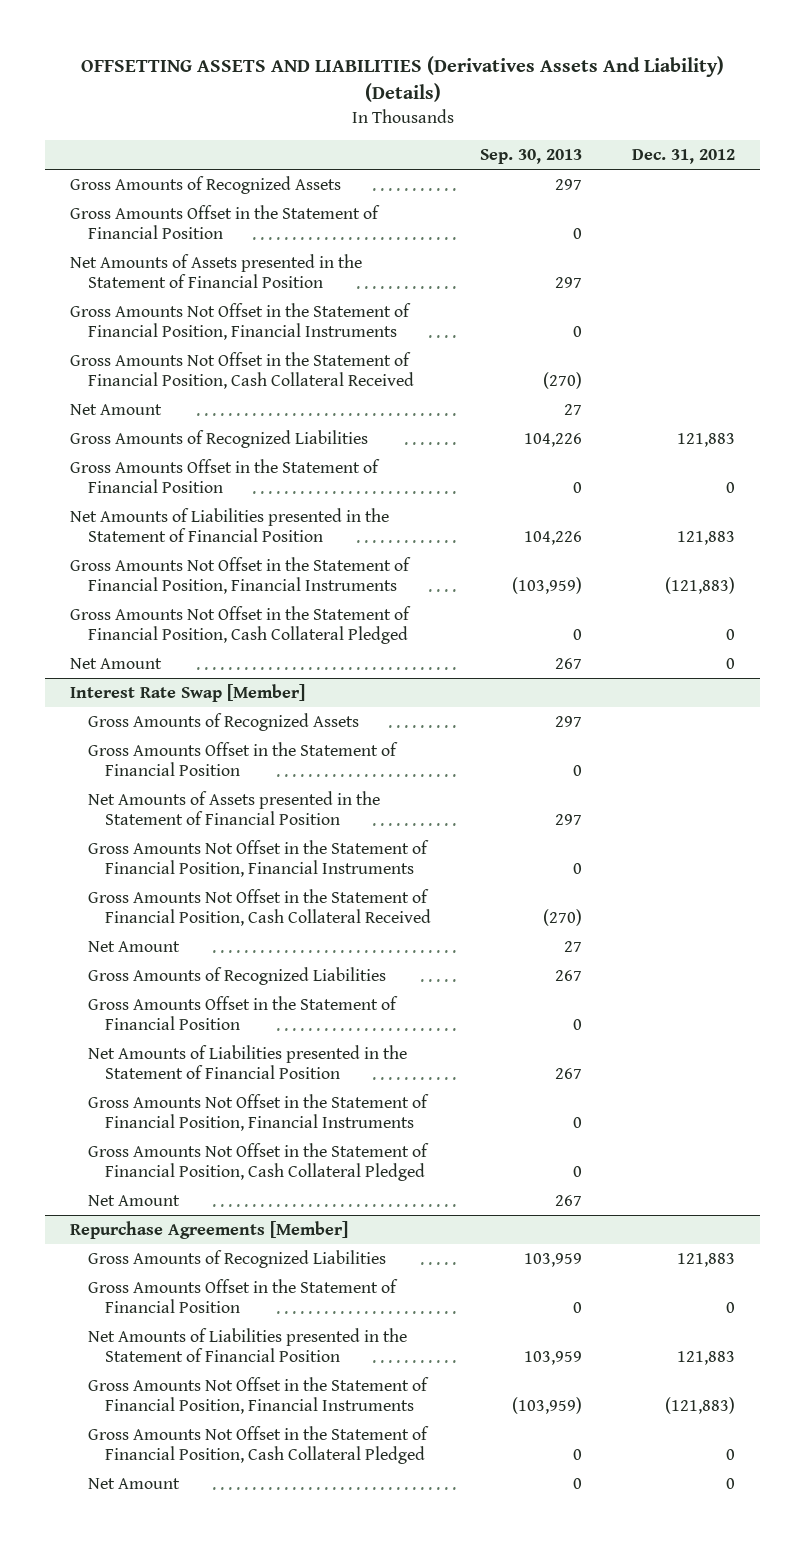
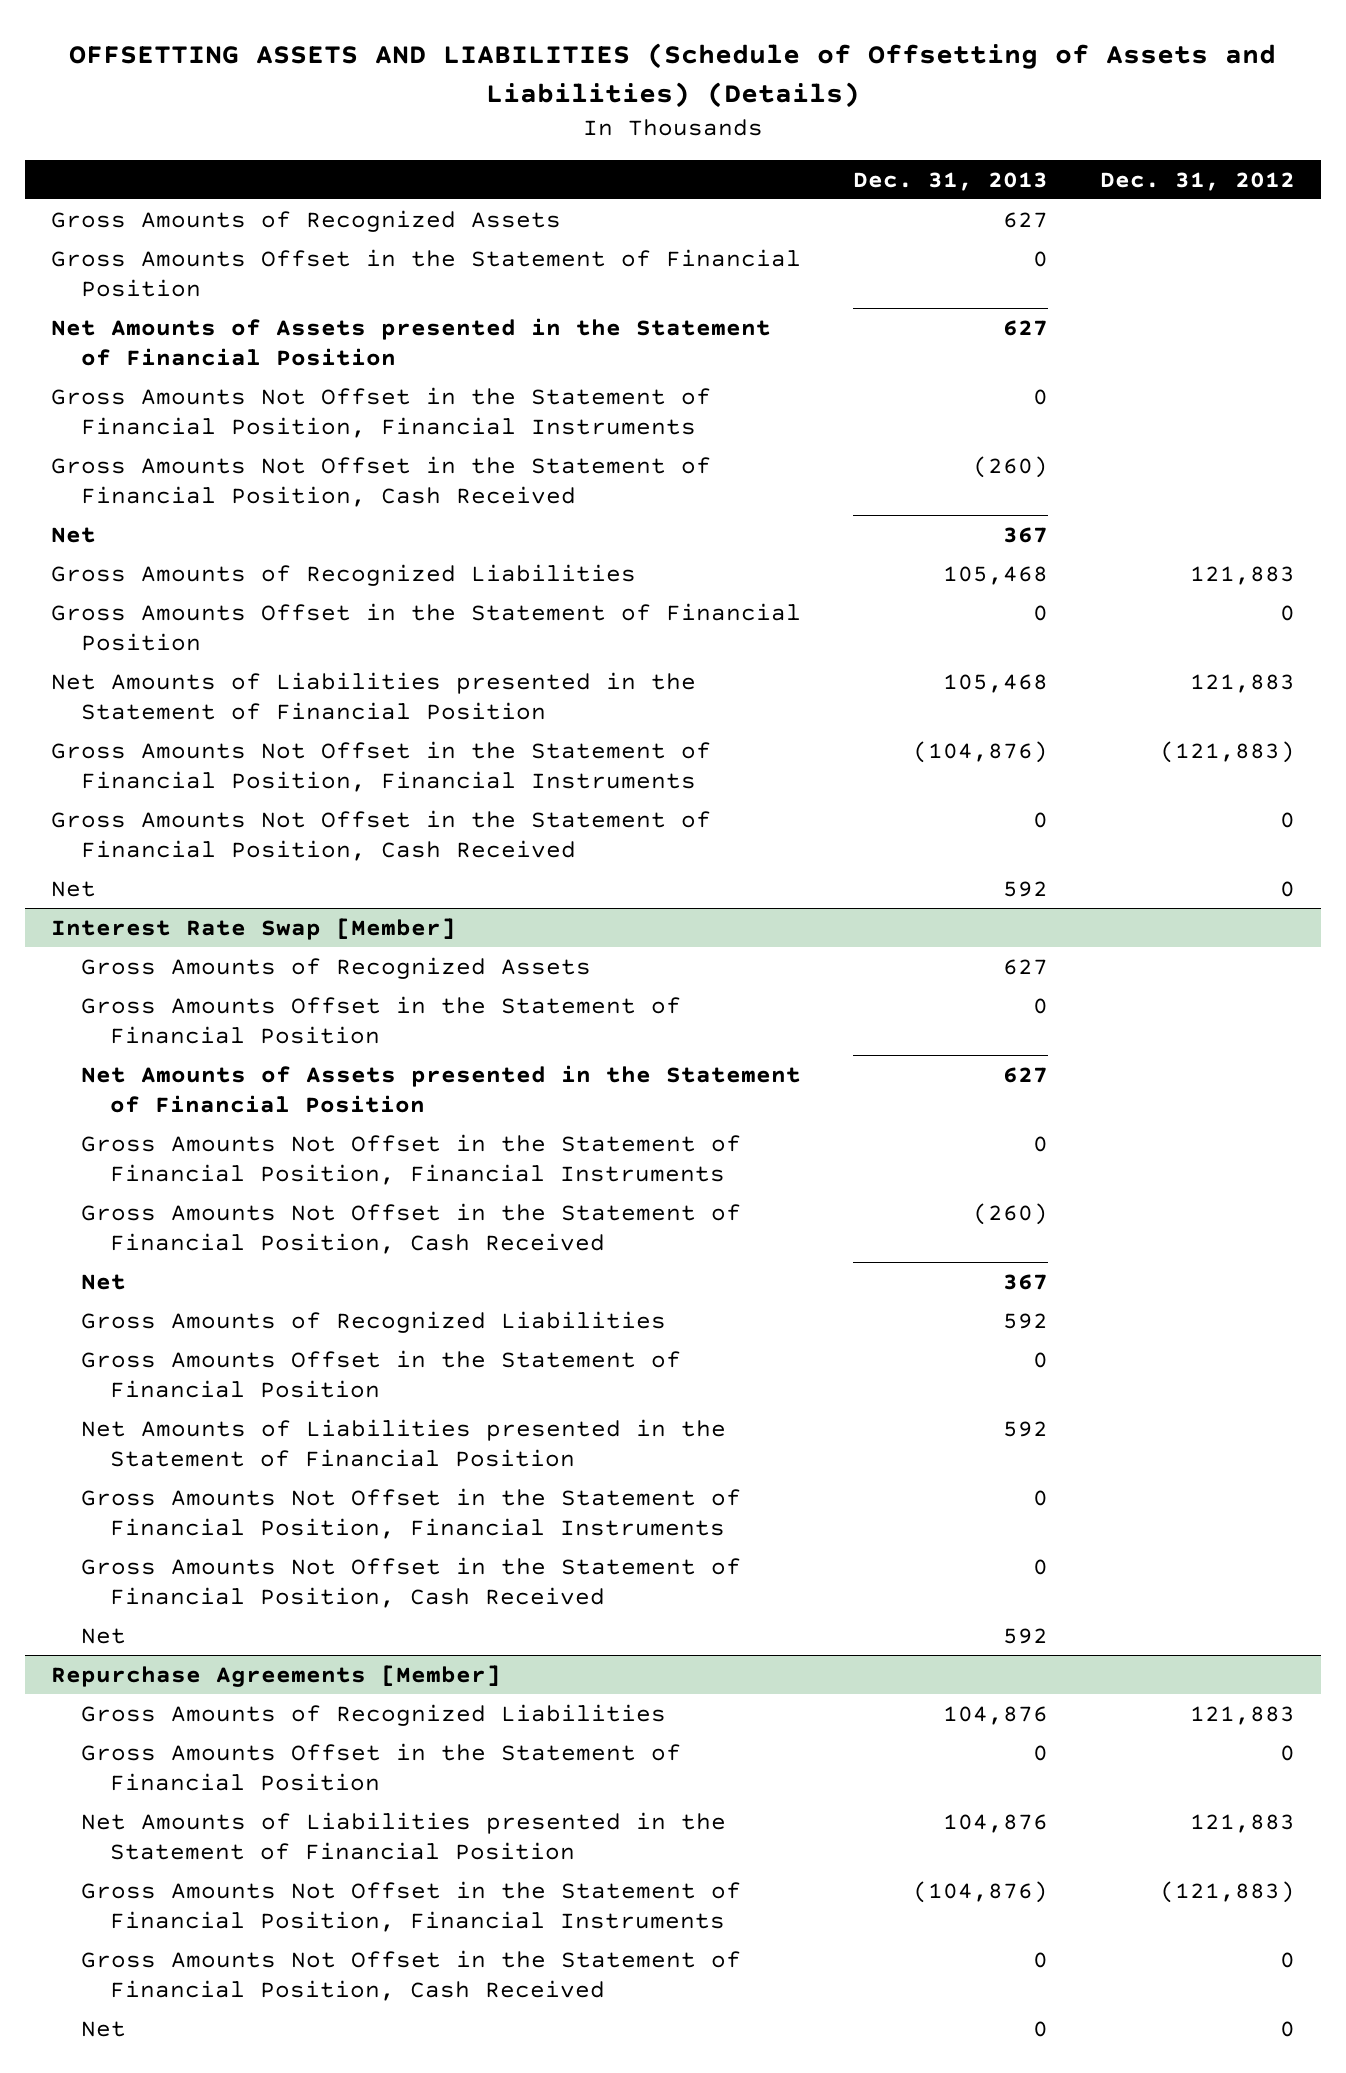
[80,56,724,103] OFFSETTING ASSETS AND LIABILITIES (Derivatives Assets And Liability) (Details) -> [69,43,1277,108] OFFSETTING ASSETS AND LIABILITIES (Schedule of Offsetting of Assets and Liabilities) (Details)
[480,149,583,165] Sep. 30, 2013 -> none
none -> [853,171,1049,191] Dec. 31, 2013
[70,351,414,390] Gross Amounts Not Offset in the Statement of Financial Position, Cash Collateral Received -> [51,455,712,507] Gross Amounts Not Offset in the Statement of Financial Position, Cash Received
[70,403,163,415] Net Amount -> [51,526,97,543] Net
[70,605,412,645] Gross Amounts Not Offset in the Statement of Financial Position, Cash Collateral Pledged -> [51,809,712,861] Gross Amounts Not Offset in the Statement of Financial Position, Cash Received
[70,657,163,669] Net Amount -> [51,880,97,897] Net
[87,888,432,927] Gross Amounts Not Offset in the Statement of Financial Position, Cash Collateral Received -> [80,1202,741,1254] Gross Amounts Not Offset in the Statement of Financial Position, Cash Received
[87,940,180,952] Net Amount -> [80,1273,126,1290] Net
[87,1142,429,1182] Gross Amounts Not Offset in the Statement of Financial Position, Cash Collateral Pledged -> [80,1556,741,1608] Gross Amounts Not Offset in the Statement of Financial Position, Cash Received
[87,1194,180,1206] Net Amount -> [80,1627,126,1644] Net
[87,1425,429,1465] Gross Amounts Not Offset in the Statement of Financial Position, Cash Collateral Pledged -> [80,1949,741,2001] Gross Amounts Not Offset in the Statement of Financial Position, Cash Received
[87,1477,180,1489] Net Amount -> [80,2020,126,2037] Net

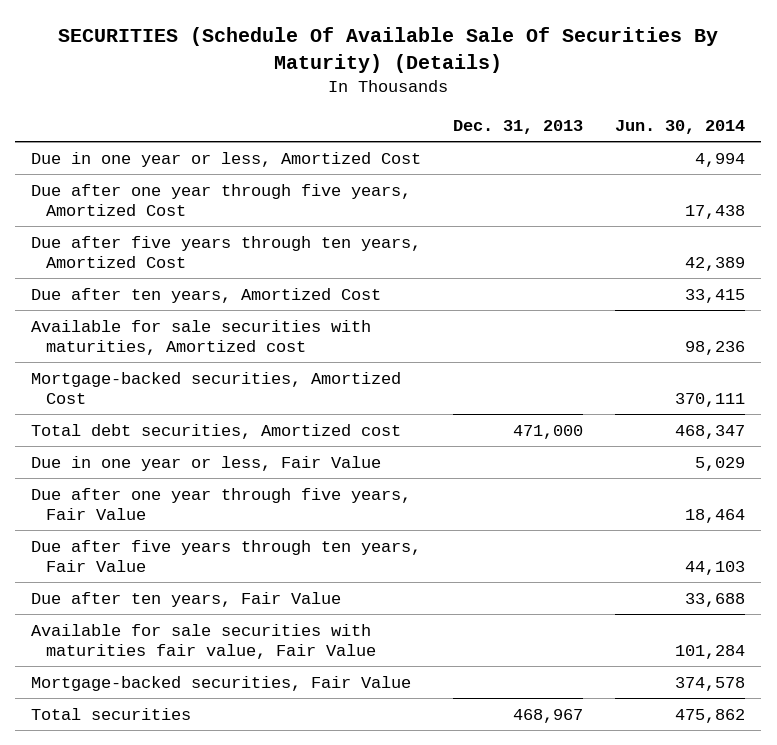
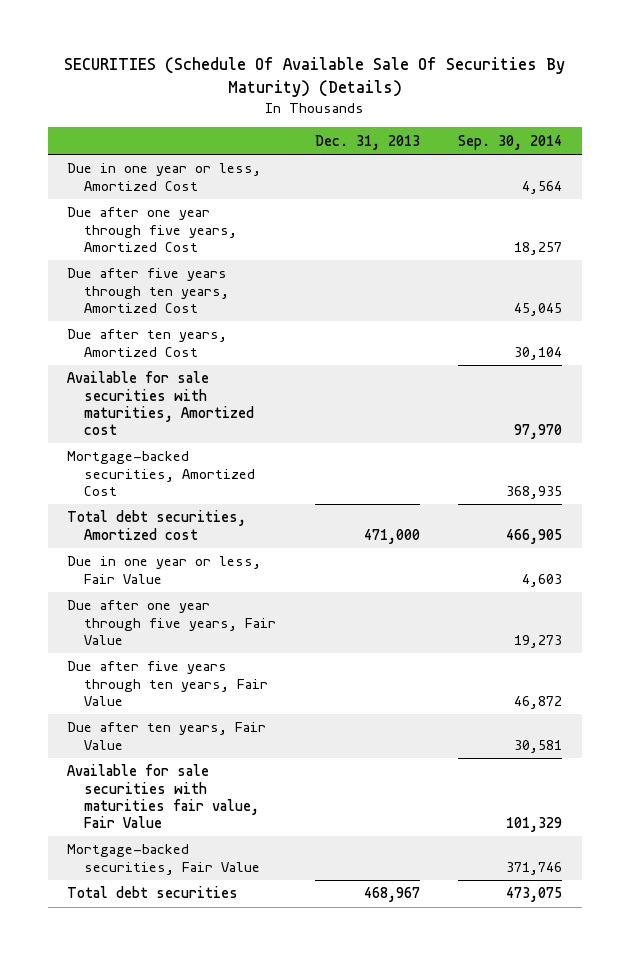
[615,119,746,134] Jun. 30, 2014 -> none
none -> [458,134,563,150] Sep. 30, 2014
[31,707,192,720] Total securities -> [67,886,239,899] Total debt securities

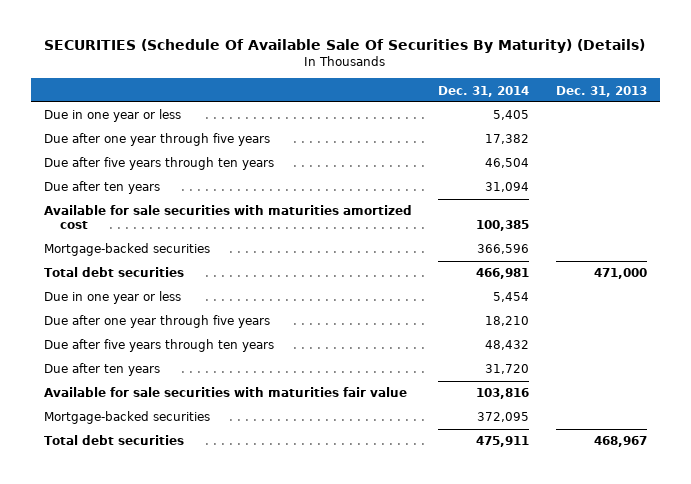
[458,134,563,150] Sep. 30, 2014 -> none
none -> [438,85,530,97] Dec. 31, 2014
[67,163,262,191] Due in one year or less, Amortized Cost -> [44,109,182,123] Due in one year or less
[67,207,238,252] Due after one year through five years, Amortized Cost -> [44,133,271,147] Due after one year through five years
[67,268,230,313] Due after five years through ten years, Amortized Cost -> [44,157,275,171] Due after five years through ten years
[67,329,228,357] Due after ten years, Amortized Cost -> [44,181,161,195] Due after ten years
[67,371,255,435] Available for sale securities with maturities, Amortized cost -> [44,205,413,230] Available for sale securities with maturities amortized cost
[67,451,256,496] Mortgage-backed securities, Amortized Cost -> [44,243,211,257] Mortgage-backed securities
[67,510,247,540] Total debt securities, Amortized cost -> [44,267,185,278] Total debt securities
[67,556,262,584] Due in one year or less, Fair Value -> [44,291,182,305] Due in one year or less
[67,600,277,645] Due after one year through five years, Fair Value -> [44,315,271,329] Due after one year through five years
[67,661,269,706] Due after five years through ten years, Fair Value -> [44,339,275,353] Due after five years through ten years
[67,722,267,750] Due after ten years, Fair Value -> [44,363,161,377] Due after ten years
[67,764,260,828] Available for sale securities with maturities fair value, Fair Value -> [44,387,408,398] Available for sale securities with maturities fair value
[67,844,261,875] Mortgage-backed securities, Fair Value -> [44,411,211,425] Mortgage-backed securities

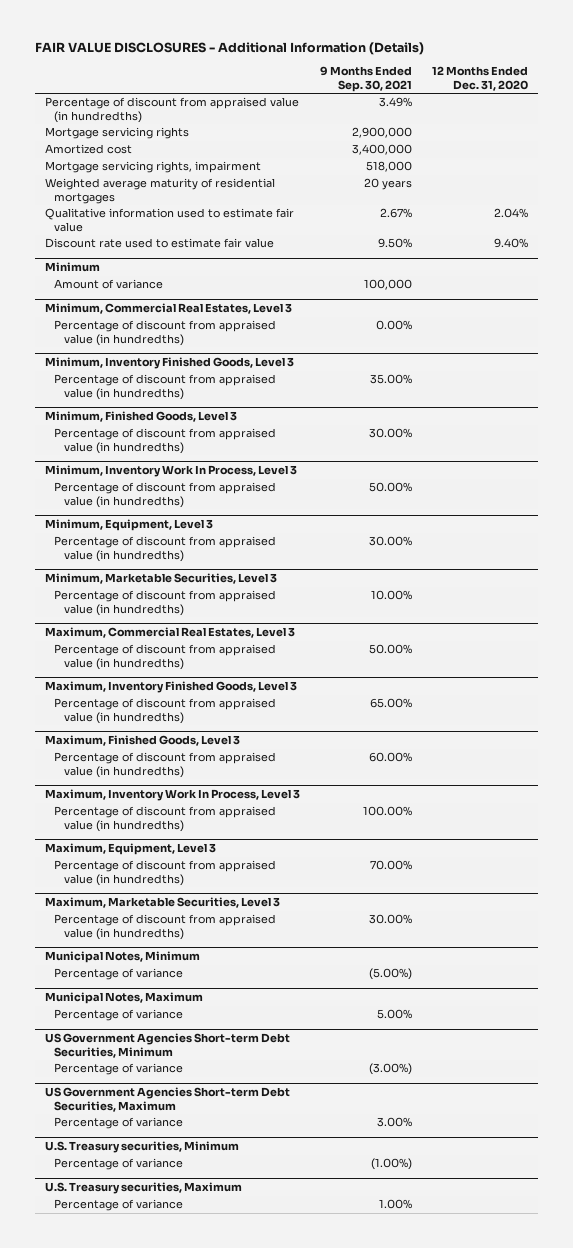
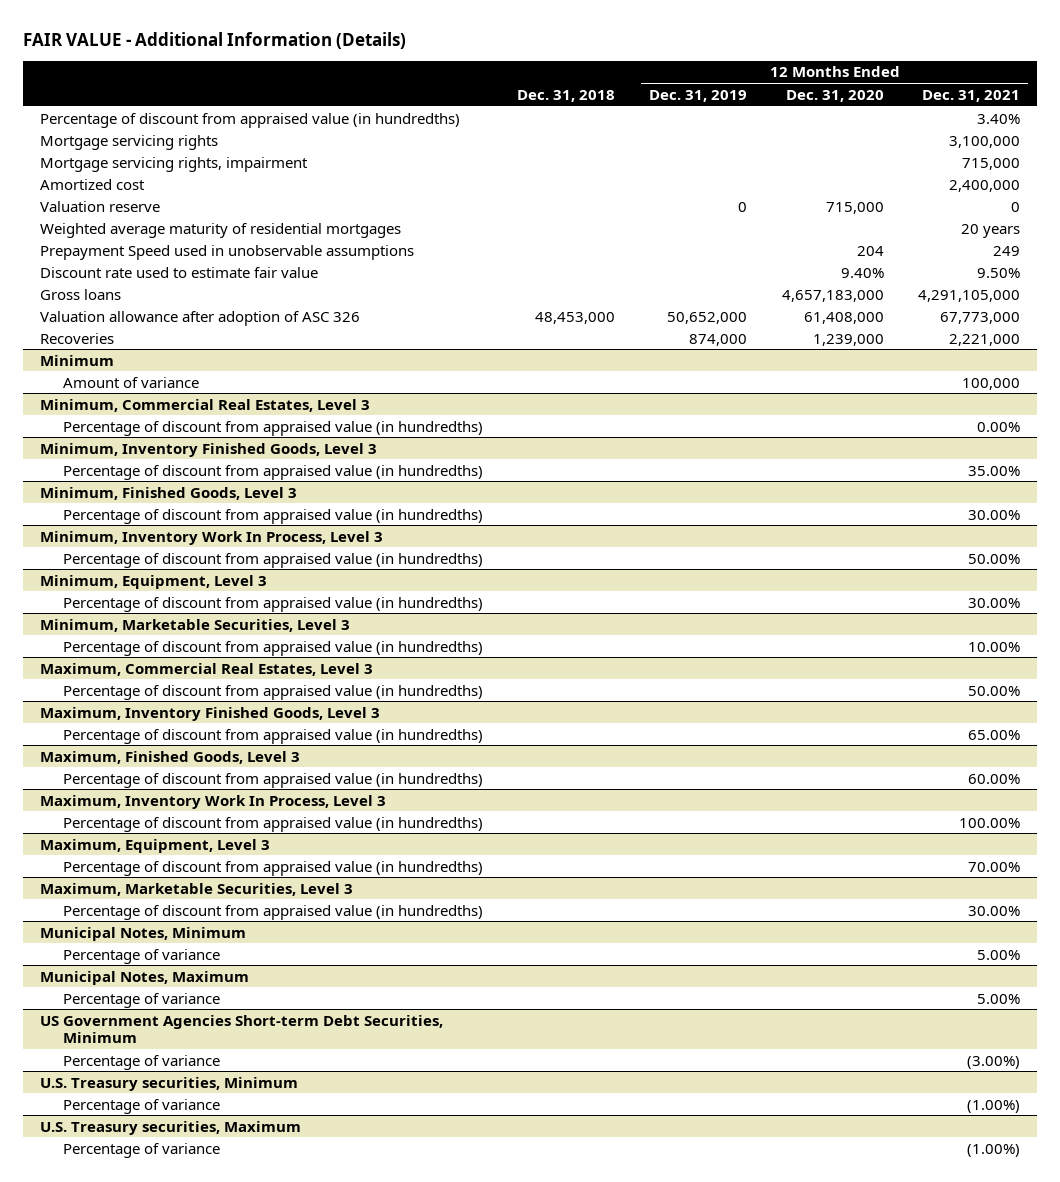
[34,41,424,55] FAIR VALUE DISCLOSURES - Additional Information (Details) -> [22,31,406,49] FAIR VALUE - Additional Information (Details)
[319,66,412,92] 9 Months Ended Sep. 30, 2021 -> none
none -> [517,89,616,102] Dec. 31, 2018
none -> [649,89,748,102] Dec. 31, 2019
none -> [921,89,1020,102] Dec. 31, 2021
[44,144,132,155] Amortized cost -> [39,178,145,190] Amortized cost
none -> [39,200,160,212] Valuation reserve
[44,208,294,232] Qualitative information used to estimate fair value -> none
none -> [39,244,414,260] Prepayment Speed used in unobservable assumptions
none -> [39,288,121,300] Gross loans
none -> [39,310,360,326] Valuation allowance after adoption of ASC 326
none -> [39,332,114,344] Recoveries
[44,1087,290,1112] US Government Agencies Short-term Debt Securities, Maximum -> none
[54,1117,184,1130] Percentage of variance -> none

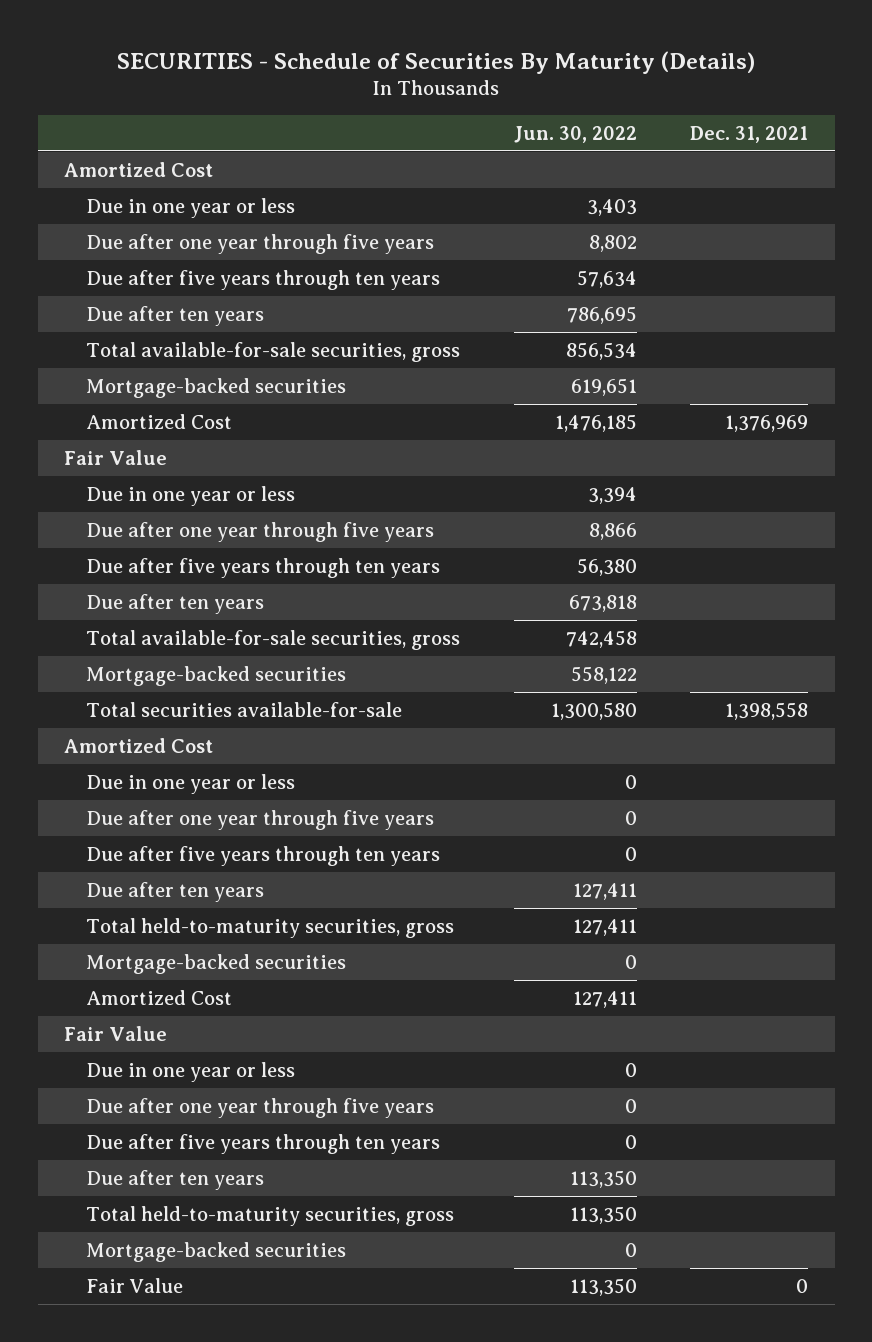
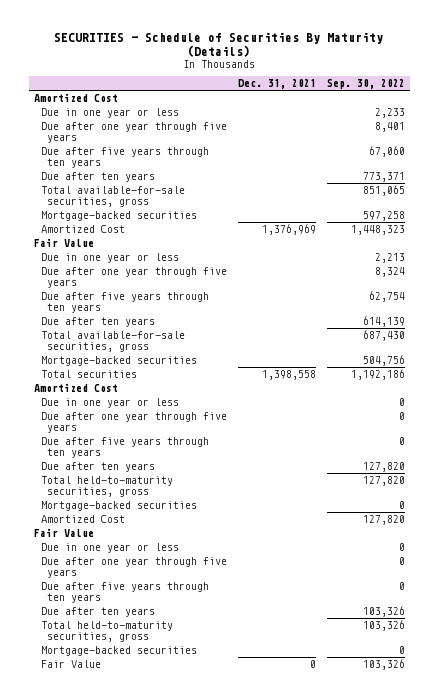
[513,125,637,143] Jun. 30, 2022 -> none
none -> [326,79,405,90] Sep. 30, 2022
[86,701,403,717] Total securities available-for-sale -> [40,370,137,379] Total securities

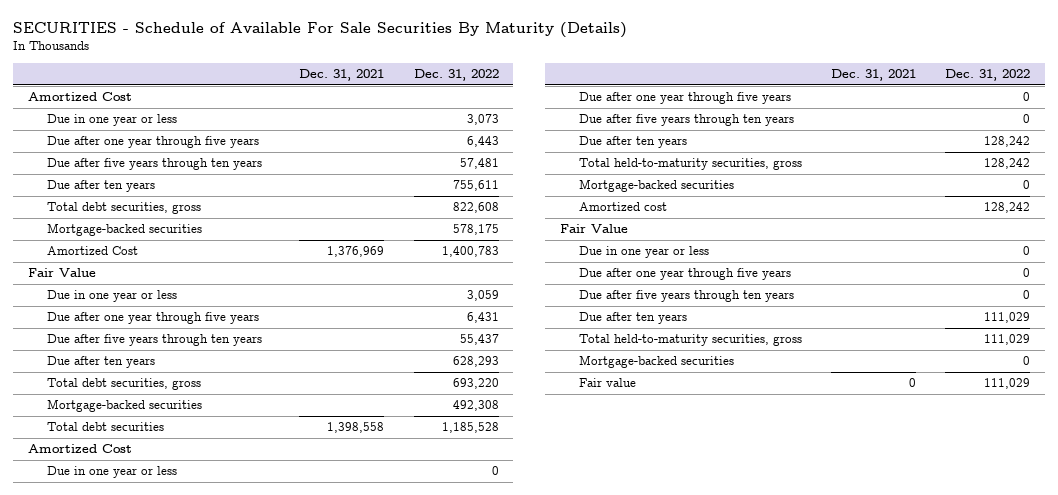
[54,32,384,57] SECURITIES - Schedule of Securities By Maturity (Details) -> [13,21,628,38] SECURITIES - Schedule of Available For Sale Securities By Maturity (Details)
[326,79,405,90] Sep. 30, 2022 -> none
none -> [413,69,499,82] Dec. 31, 2022
[40,186,185,207] Total available-for-sale securities, gross -> none
none -> [46,202,201,215] Total debt securities, gross
[40,331,185,352] Total available-for-sale securities, gross -> none
none -> [46,378,201,391] Total debt securities, gross
[40,370,137,379] Total securities -> [46,422,164,432] Total debt securities
[40,515,125,524] Amortized Cost -> [578,202,667,212] Amortized cost
[40,660,101,669] Fair Value -> [578,378,636,388] Fair value

